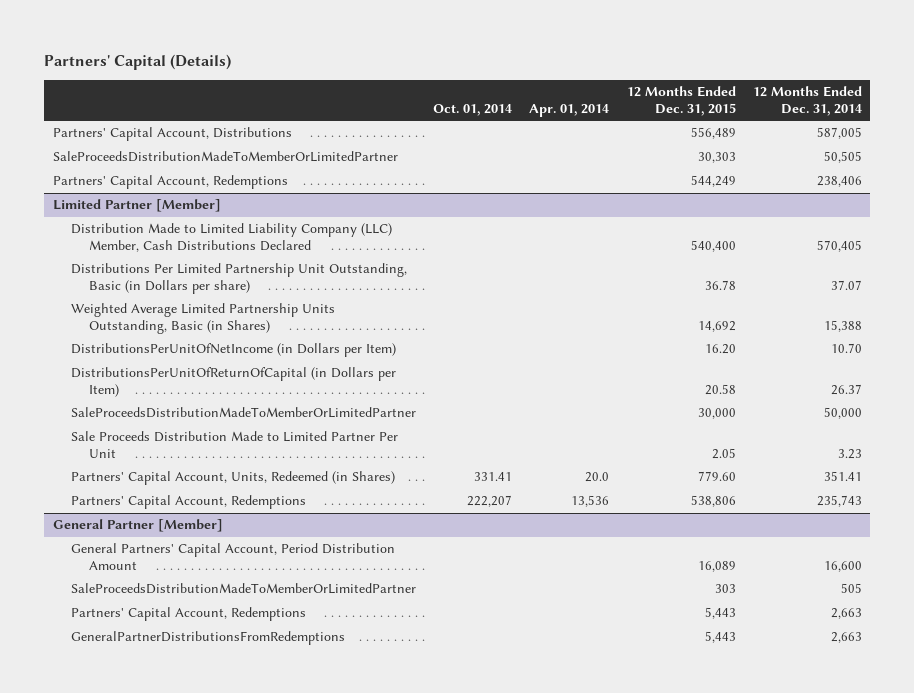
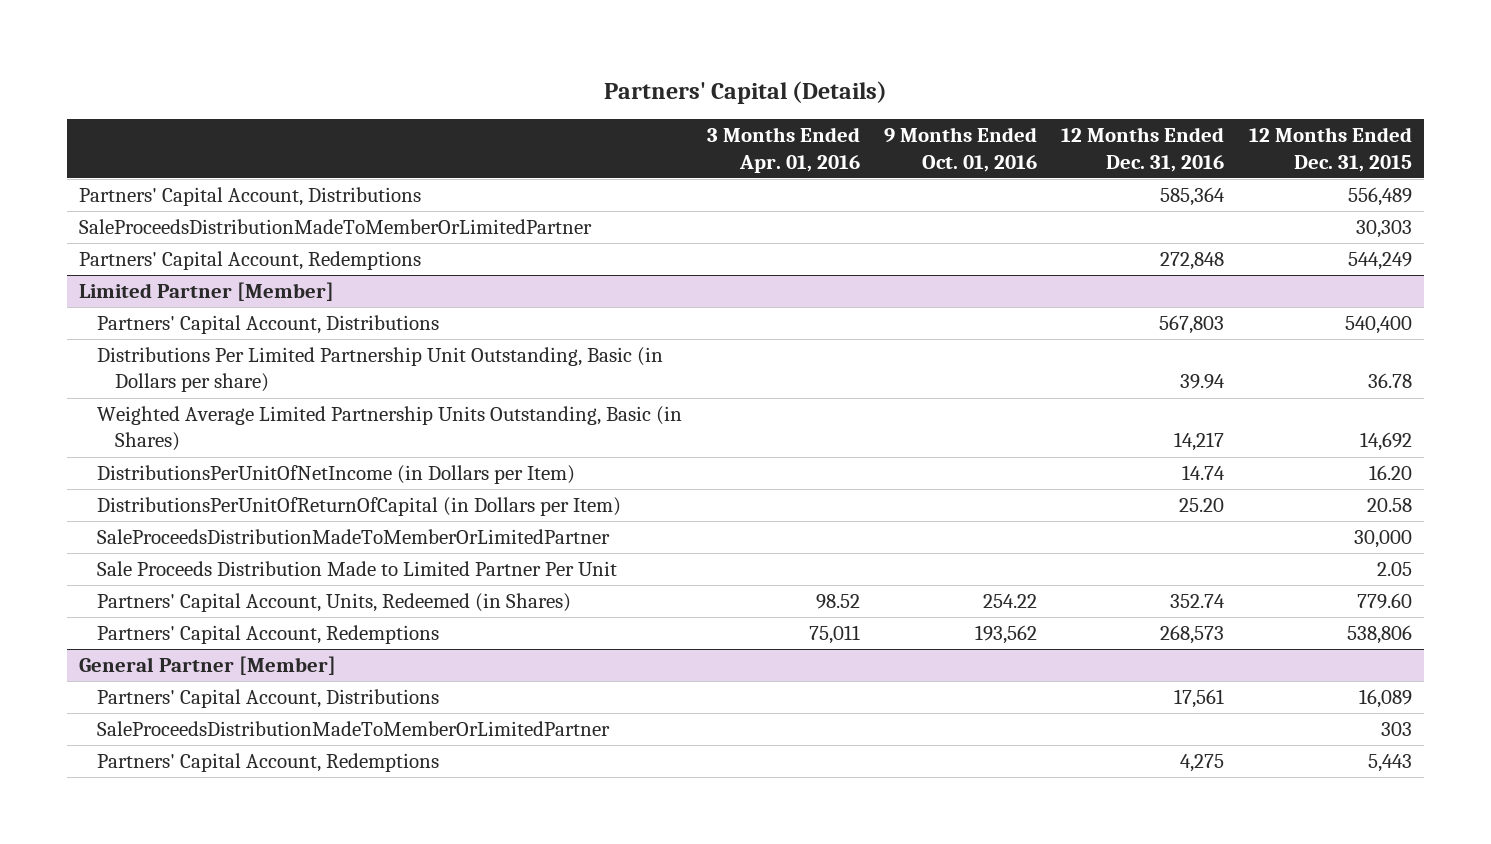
[433,103,513,116] Oct. 01, 2014 -> none
[529,103,610,117] Apr. 01, 2014 -> none
[752,86,862,116] 12 Months Ended Dec. 31, 2014 -> none
none -> [706,127,860,173] 3 Months Ended Apr. 01, 2016
none -> [883,127,1037,172] 9 Months Ended Oct. 01, 2016
none -> [1061,127,1225,172] 12 Months Ended Dec. 31, 2016
[70,223,392,253] Distribution Made to Limited Liability Company (LLC) Member, Cash Distributions Declared -> [97,315,440,335] Partners' Capital Account, Distributions
[70,543,395,571] General Partners' Capital Account, Period Distribution Amount -> [97,689,440,709] Partners' Capital Account, Distributions
[70,631,345,646] GeneralPartnerDistributionsFromRedemptions -> none

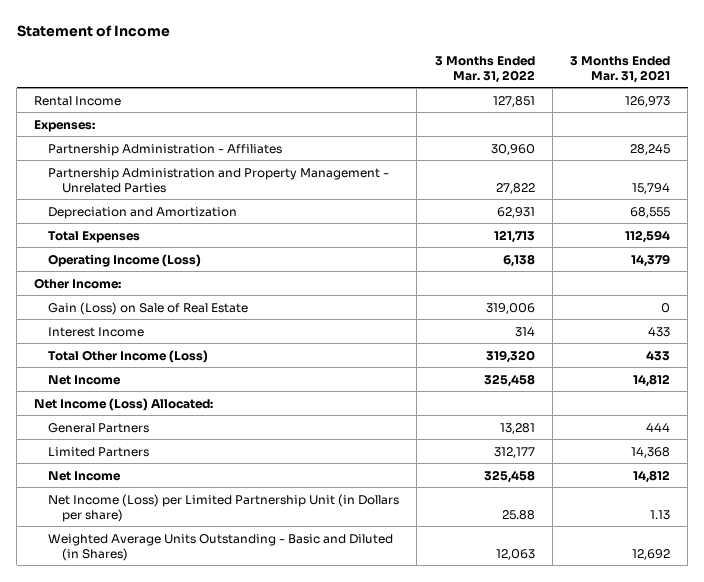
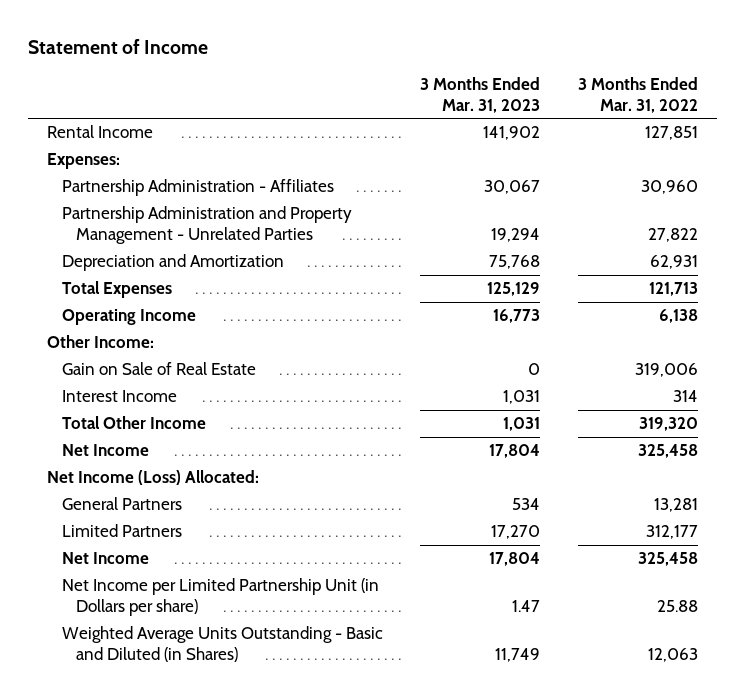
[569,55,670,83] 3 Months Ended Mar. 31, 2021 -> none
none -> [420,77,541,114] 3 Months Ended Mar. 31, 2023
[48,253,202,267] Operating Income (Loss) -> [61,309,196,326] Operating Income
[48,301,249,315] Gain (Loss) on Sale of Real Estate -> [61,362,256,376] Gain on Sale of Real Estate
[48,349,209,363] Total Other Income (Loss) -> [61,416,206,430] Total Other Income
[48,493,400,522] Net Income (Loss) per Limited Partnership Unit (in Dollars per share) -> [61,578,379,617] Net Income per Limited Partnership Unit (in Dollars per share)

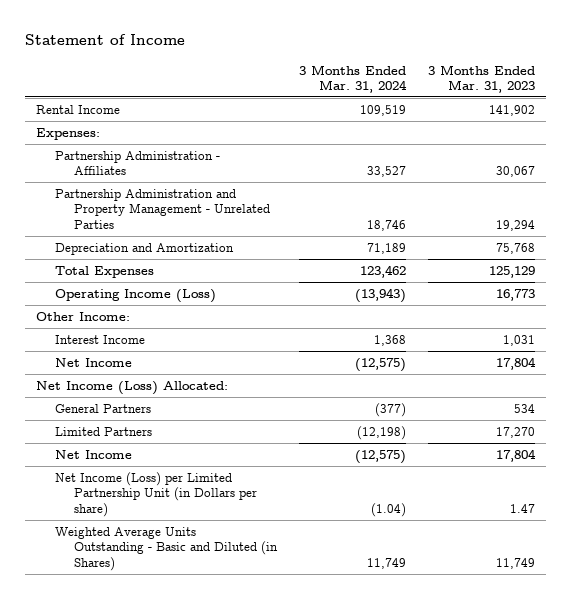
[578,77,699,114] 3 Months Ended Mar. 31, 2022 -> none
none -> [298,64,407,93] 3 Months Ended Mar. 31, 2024
[61,309,196,326] Operating Income -> [54,289,216,304] Operating Income (Loss)
[61,362,256,376] Gain on Sale of Real Estate -> none
[61,416,206,430] Total Other Income -> none
[61,578,379,617] Net Income per Limited Partnership Unit (in Dollars per share) -> [54,472,258,517] Net Income (Loss) per Limited Partnership Unit (in Dollars per share)

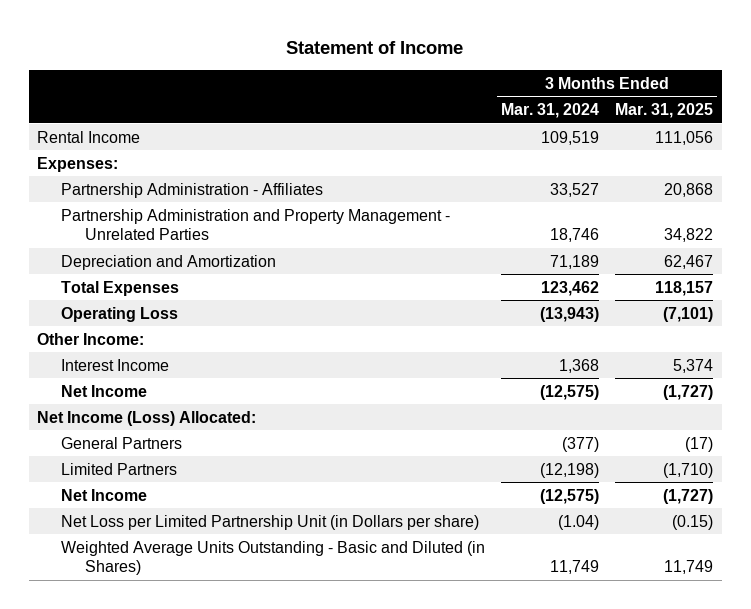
[427,64,535,93] 3 Months Ended Mar. 31, 2023 -> none
none -> [615,103,714,119] Mar. 31, 2025
[54,289,216,304] Operating Income (Loss) -> [61,306,179,322] Operating Loss
[54,472,258,517] Net Income (Loss) per Limited Partnership Unit (in Dollars per share) -> [61,514,480,530] Net Loss per Limited Partnership Unit (in Dollars per share)

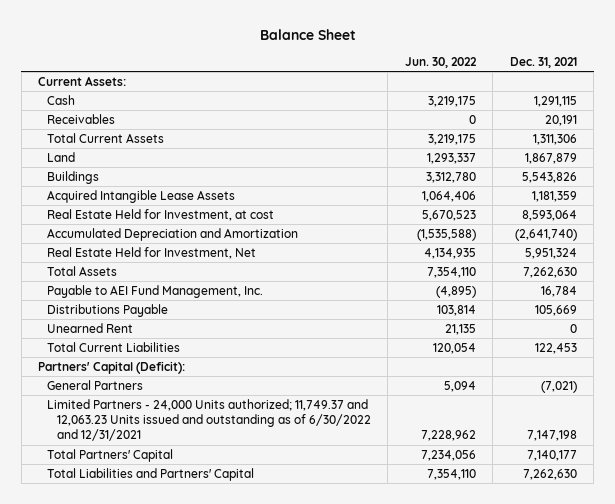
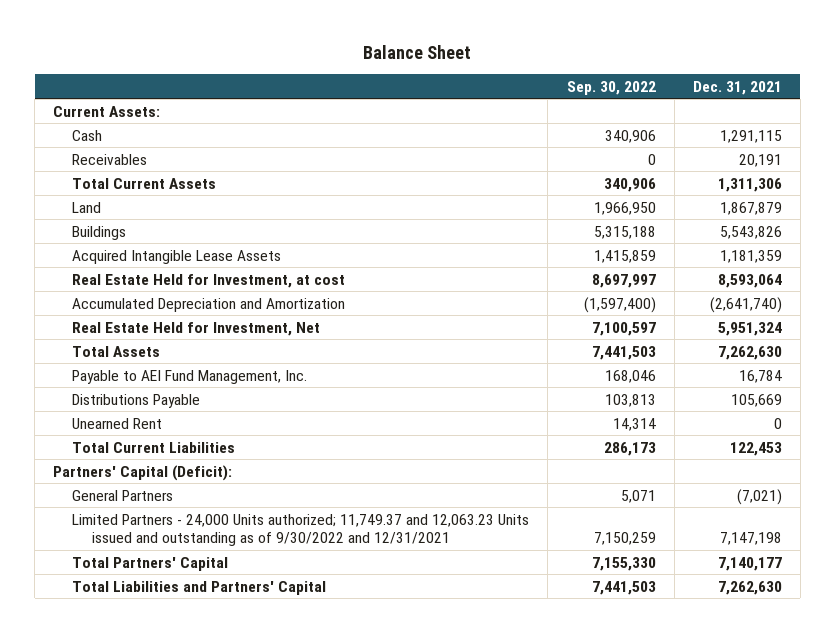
[404,57,477,69] Jun. 30, 2022 -> none
none -> [566,80,656,95] Sep. 30, 2022
[47,398,371,442] Limited Partners - 24,000 Units authorized; 11,749.37 and 12,063.23 Units issued and outstanding as of 6/30/2022 and 12/31/2021 -> [72,513,530,547] Limited Partners - 24,000 Units authorized; 11,749.37 and 12,063.23 Units issued and outstanding as of 9/30/2022 and 12/31/2021

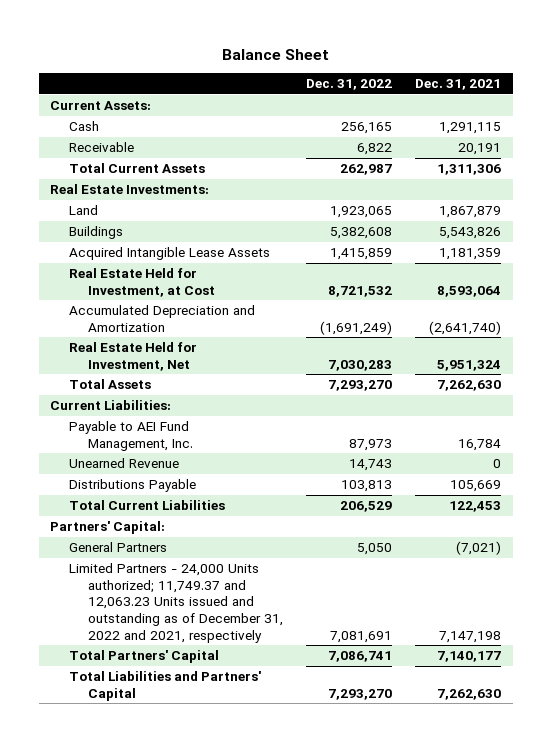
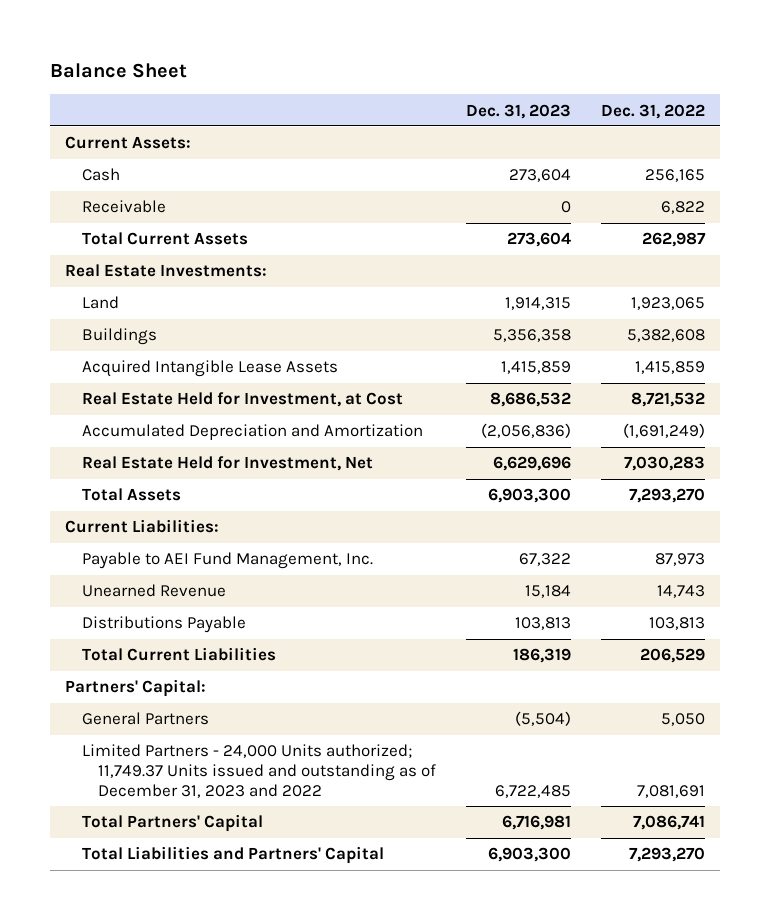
[414,79,501,91] Dec. 31, 2021 -> none
none -> [465,103,571,119] Dec. 31, 2023
[68,563,283,643] Limited Partners - 24,000 Units authorized; 11,749.37 and 12,063.23 Units issued and outstanding as of December 31, 2022 and 2021, respectively -> [81,744,436,799] Limited Partners - 24,000 Units authorized; 11,749.37 Units issued and outstanding as of December 31, 2023 and 2022

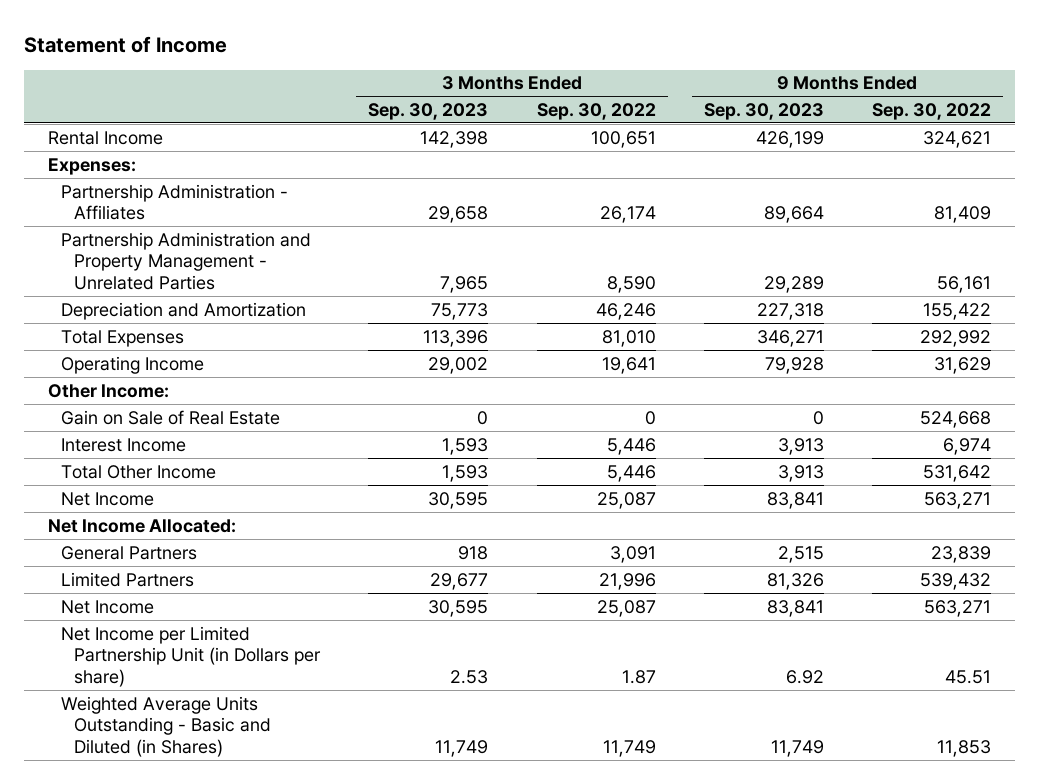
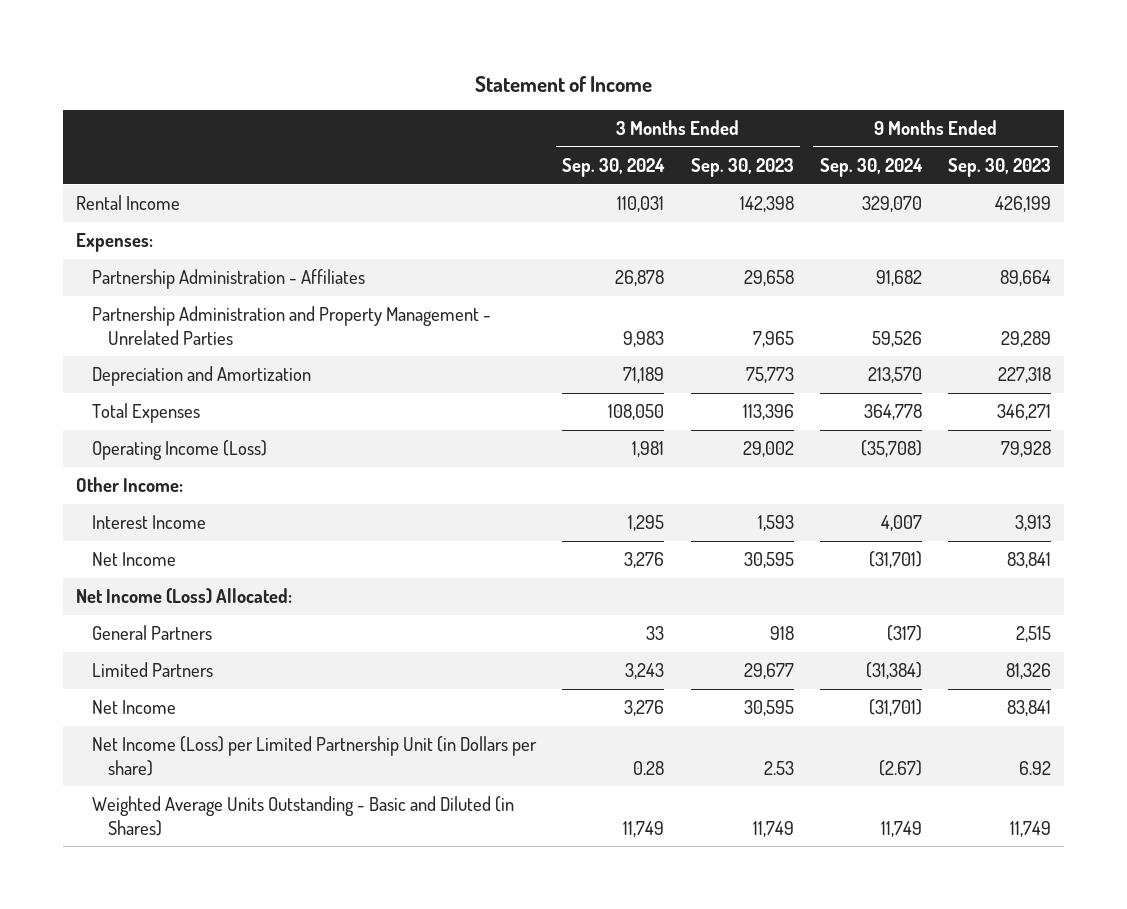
[536,102,656,120] Sep. 30, 2022 -> none
[871,102,991,120] Sep. 30, 2022 -> none
none -> [562,157,666,177] Sep. 30, 2024
none -> [820,157,924,177] Sep. 30, 2024
[61,355,205,374] Operating Income -> [92,440,268,461] Operating Income (Loss)
[61,409,281,425] Gain on Sale of Real Estate -> none
[61,464,217,479] Total Other Income -> none
[48,518,237,533] Net Income Allocated: -> [76,588,293,605] Net Income (Loss) Allocated:
[61,625,322,688] Net Income per Limited Partnership Unit (in Dollars per share) -> [92,736,538,776] Net Income (Loss) per Limited Partnership Unit (in Dollars per share)

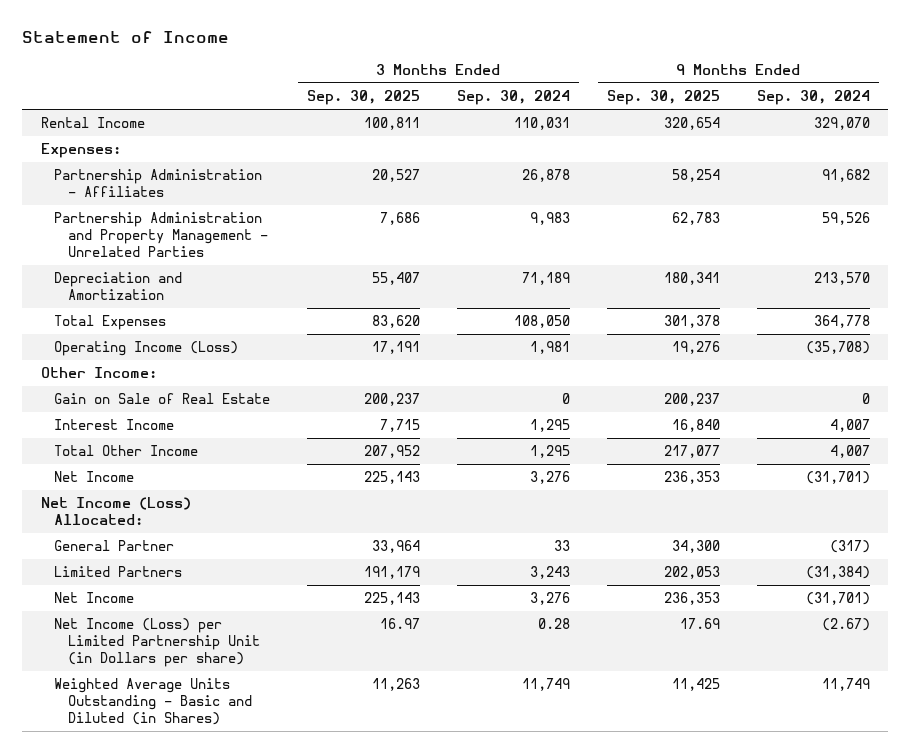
[690,157,794,177] Sep. 30, 2023 -> none
[948,157,1052,177] Sep. 30, 2023 -> none
none -> [307,90,421,106] Sep. 30, 2025
none -> [606,90,720,106] Sep. 30, 2025
none -> [54,393,271,405] Gain on Sale of Real Estate
none -> [54,445,199,457] Total Other Income
[92,625,213,641] General Partners -> [54,540,175,552] General Partner

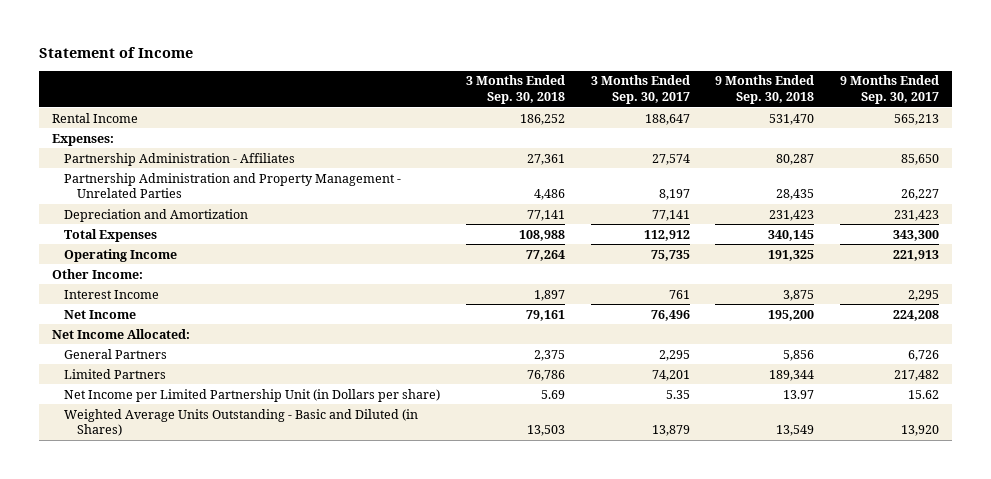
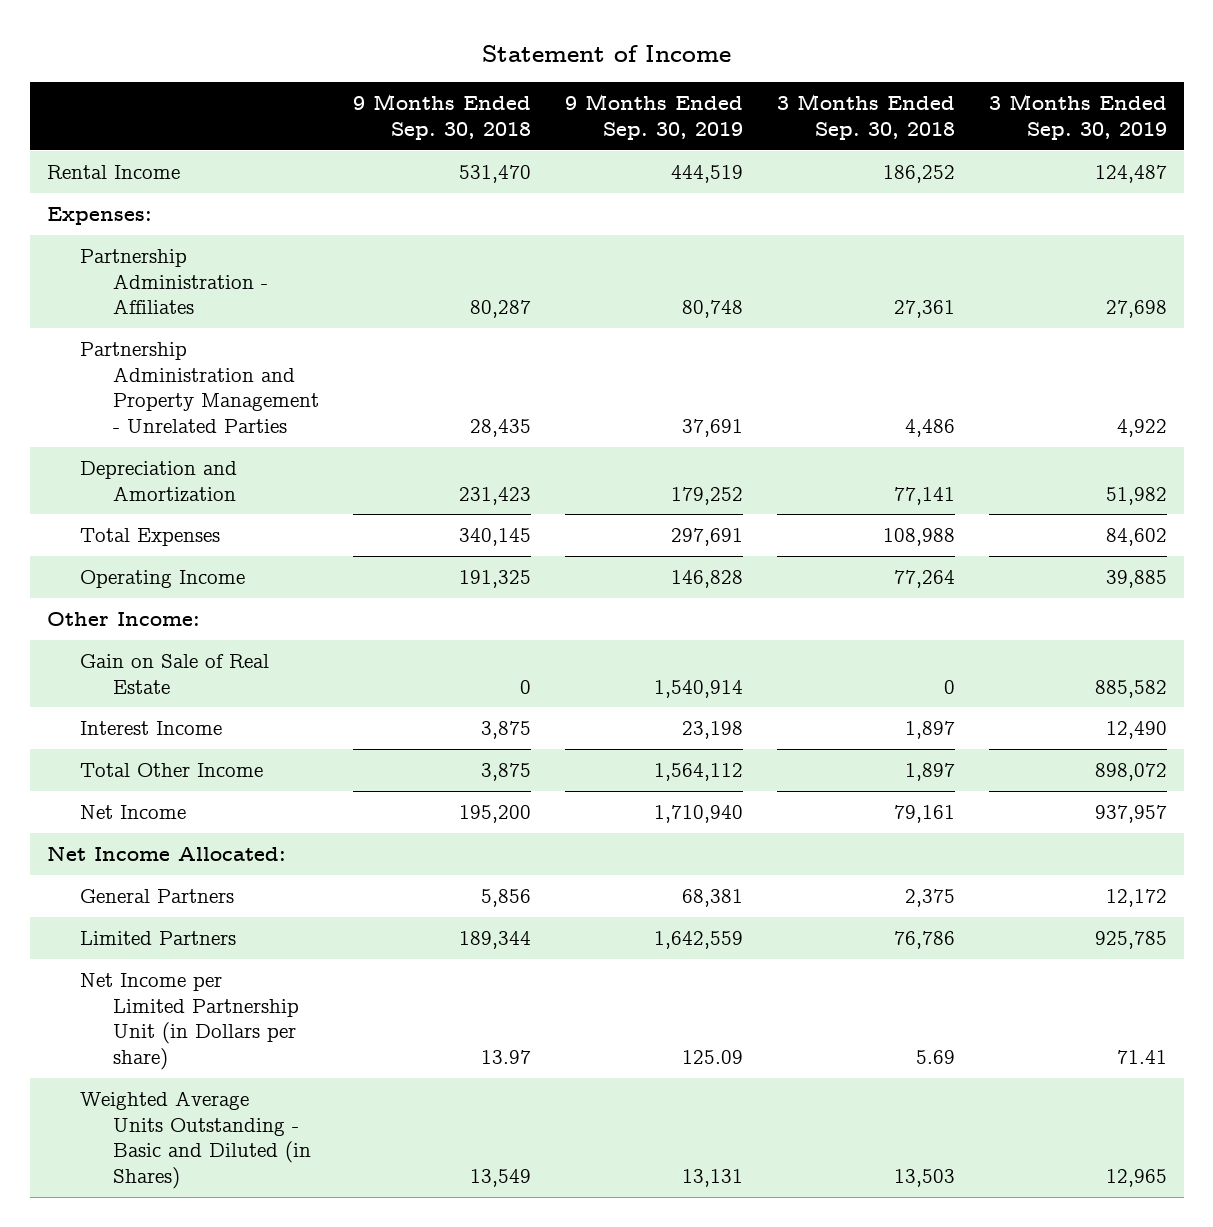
[590,75,690,104] 3 Months Ended Sep. 30, 2017 -> none
[840,75,940,104] 9 Months Ended Sep. 30, 2017 -> none
none -> [564,94,743,140] 9 Months Ended Sep. 30, 2019
none -> [988,94,1167,140] 3 Months Ended Sep. 30, 2019
none -> [79,654,269,694] Gain on Sale of Real Estate
none -> [79,763,263,778] Total Other Income

